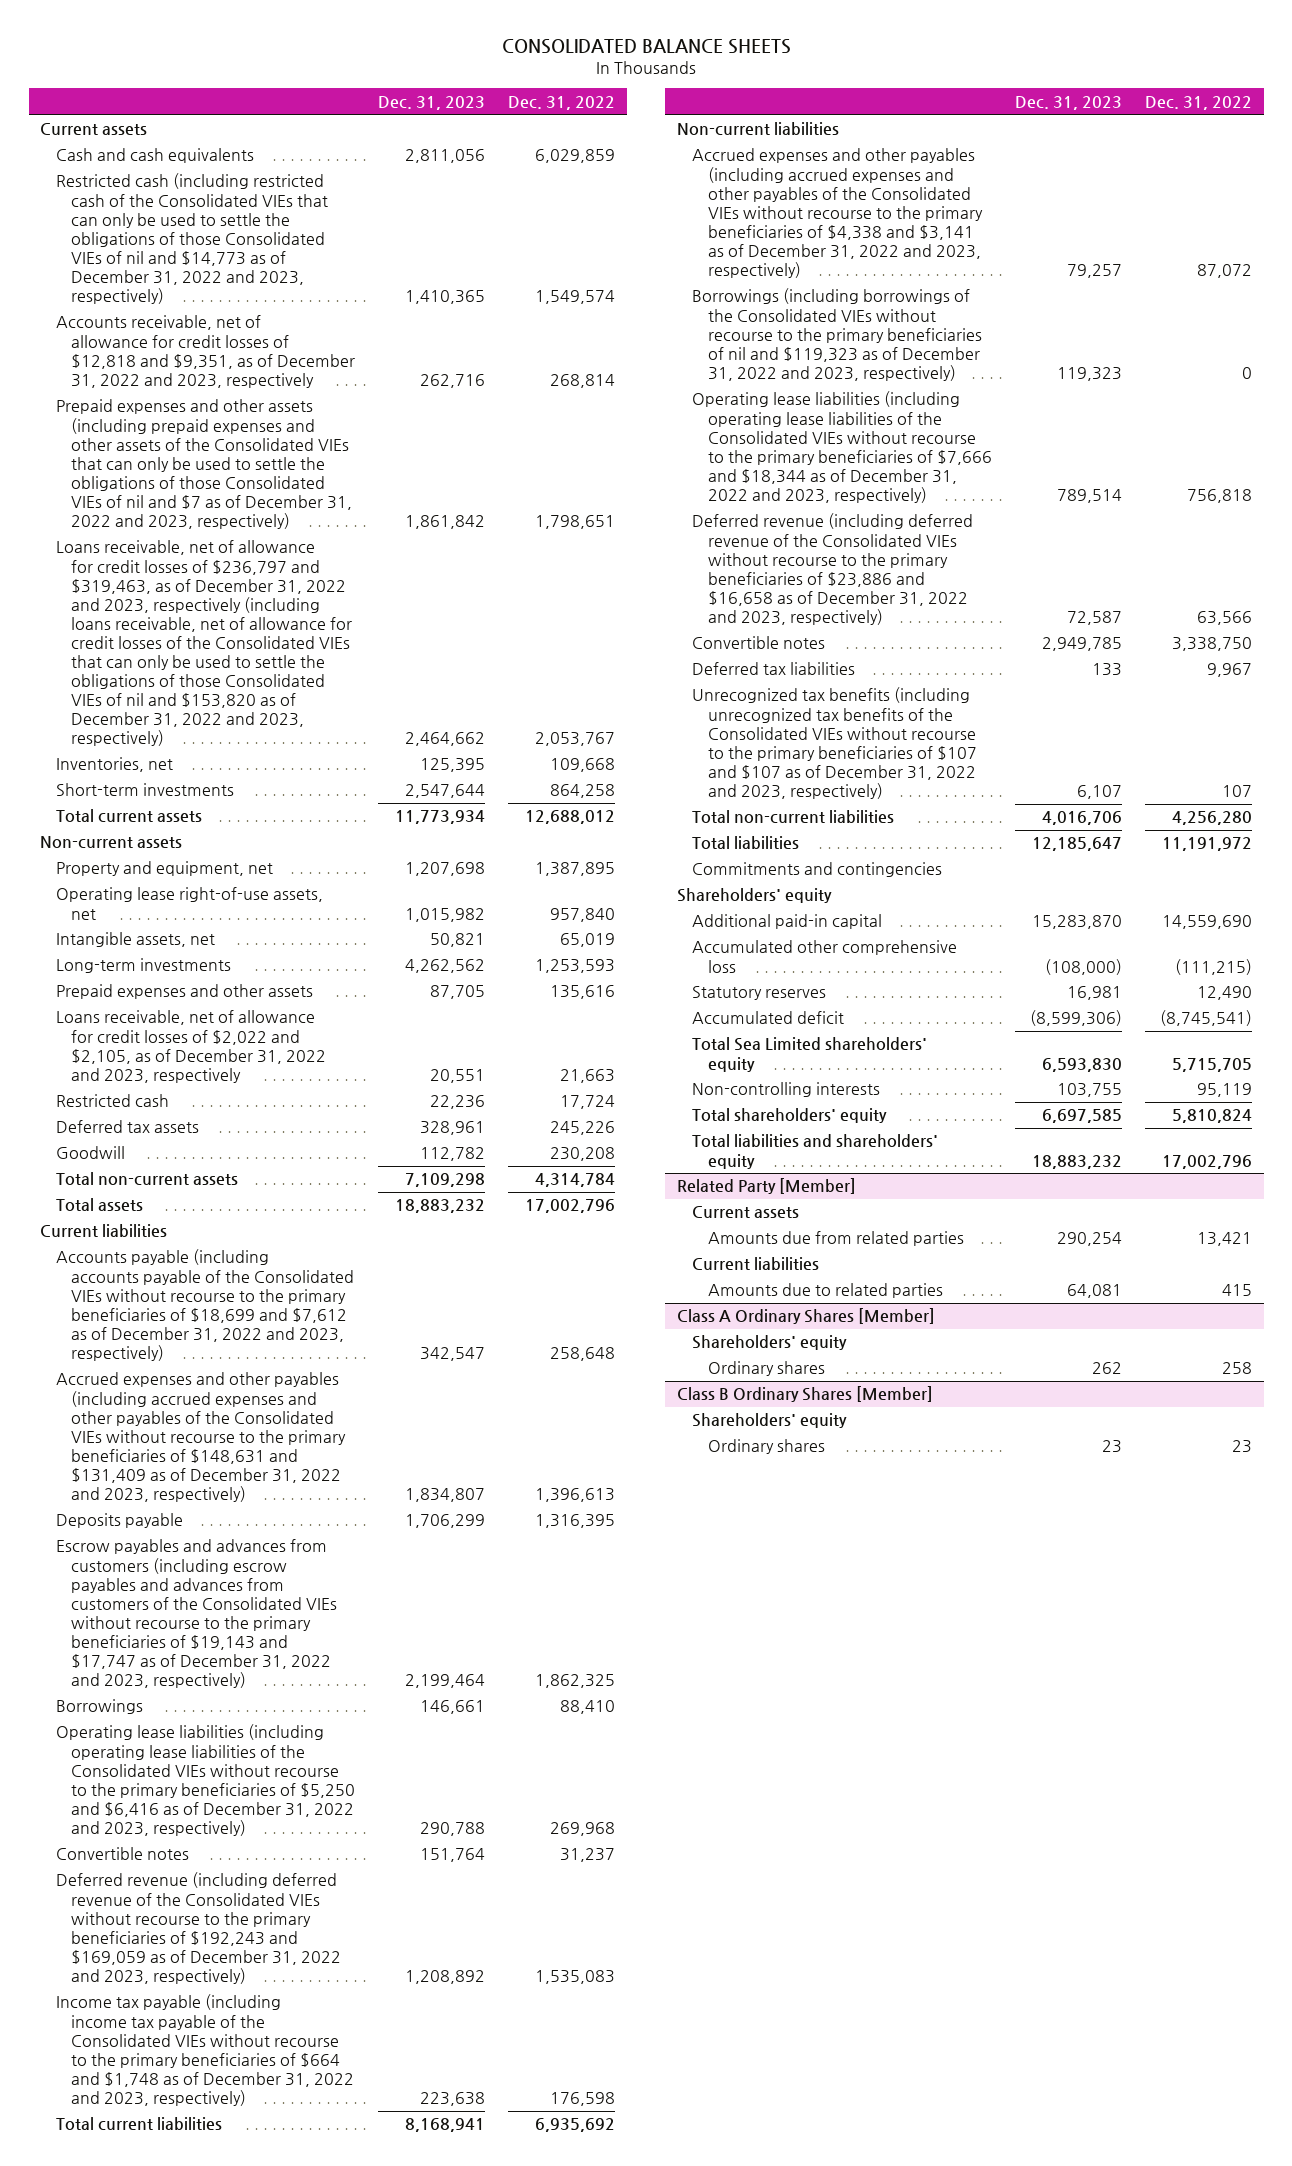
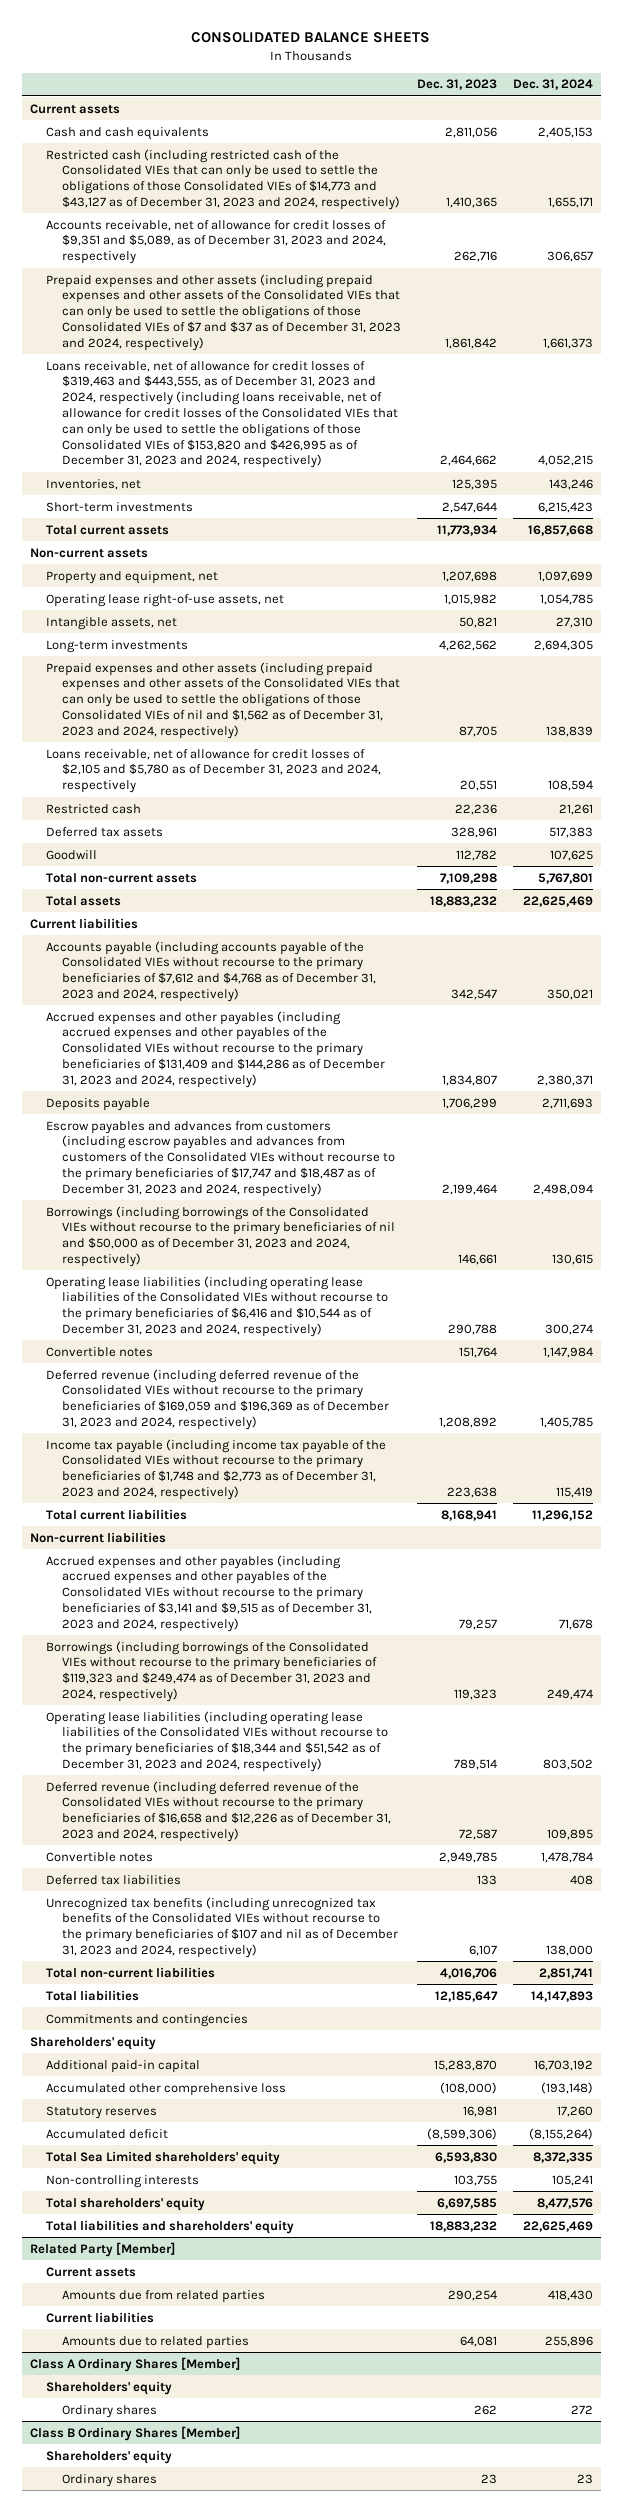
[508,95,616,110] Dec. 31, 2022 -> none
none -> [512,79,593,91] Dec. 31, 2024
[55,173,329,305] Restricted cash (including restricted cash of the Consolidated VIEs that can only be used to settle the obligations of those Consolidated VIEs of nil and $14,773 as of December 31, 2022 and 2023, respectively) -> [46,148,401,210] Restricted cash (including restricted cash of the Consolidated VIEs that can only be used to settle the obligations of those Consolidated VIEs of $14,773 and $43,127 as of December 31, 2023 and 2024, respectively)
[55,315,356,388] Accounts receivable, net of allowance for credit losses of $12,818 and $9,351, as of December 31, 2022 and 2023, respectively -> [46,219,387,265] Accounts receivable, net of allowance for credit losses of $9,351 and $5,089, as of December 31, 2023 and 2024, respectively
[55,399,353,530] Prepaid expenses and other assets (including prepaid expenses and other assets of the Consolidated VIEs that can only be used to settle the obligations of those Consolidated VIEs of nil and $7 as of December 31, 2022 and 2023, respectively) -> [46,273,402,351] Prepaid expenses and other assets (including prepaid expenses and other assets of the Consolidated VIEs that can only be used to settle the obligations of those Consolidated VIEs of $7 and $37 as of December 31, 2023 and 2024, respectively)
[55,540,353,747] Loans receivable, net of allowance for credit losses of $236,797 and $319,463, as of December 31, 2022 and 2023, respectively (including loans receivable, net of allowance for credit losses of the Consolidated VIEs that can only be used to settle the obligations of those Consolidated VIEs of nil and $153,820 as of December 31, 2022 and 2023, respectively) -> [46,360,399,469] Loans receivable, net of allowance for credit losses of $319,463 and $443,555, as of December 31, 2023 and 2024, respectively (including loans receivable, net of allowance for credit losses of the Consolidated VIEs that can only be used to settle the obligations of those Consolidated VIEs of $153,820 and $426,995 as of December 31, 2023 and 2024, respectively)
[55,984,313,1000] Prepaid expenses and other assets -> [46,661,401,739] Prepaid expenses and other assets (including prepaid expenses and other assets of the Consolidated VIEs that can only be used to settle the obligations of those Consolidated VIEs of nil and $1,562 as of December 31, 2023 and 2024, respectively)
[55,1010,327,1083] Loans receivable, net of allowance for credit losses of $2,022 and $2,105, as of December 31, 2022 and 2023, respectively -> [46,748,382,794] Loans receivable, net of allowance for credit losses of $2,105 and $5,780 as of December 31, 2023 and 2024, respectively
[55,1249,355,1361] Accounts payable (including accounts payable of the Consolidated VIEs without recourse to the primary beneficiaries of $18,699 and $7,612 as of December 31, 2022 and 2023, respectively) -> [46,940,377,1002] Accounts payable (including accounts payable of the Consolidated VIEs without recourse to the primary beneficiaries of $7,612 and $4,768 as of December 31, 2023 and 2024, respectively)
[55,1372,347,1503] Accrued expenses and other payables (including accrued expenses and other payables of the Consolidated VIEs without recourse to the primary beneficiaries of $148,631 and $131,409 as of December 31, 2022 and 2023, respectively) -> [46,1010,386,1088] Accrued expenses and other payables (including accrued expenses and other payables of the Consolidated VIEs without recourse to the primary beneficiaries of $131,409 and $144,286 as of December 31, 2023 and 2024, respectively)
[55,1539,338,1689] Escrow payables and advances from customers (including escrow payables and advances from customers of the Consolidated VIEs without recourse to the primary beneficiaries of $19,143 and $17,747 as of December 31, 2022 and 2023, respectively) -> [46,1120,396,1197] Escrow payables and advances from customers (including escrow payables and advances from customers of the Consolidated VIEs without recourse to the primary beneficiaries of $17,747 and $18,487 as of December 31, 2023 and 2024, respectively)
[55,1699,143,1715] Borrowings -> [46,1205,396,1267] Borrowings (including borrowings of the Consolidated VIEs without recourse to the primary beneficiaries of nil and $50,000 as of December 31, 2023 and 2024, respectively)
[55,1724,356,1836] Operating lease liabilities (including operating lease liabilities of the Consolidated VIEs without recourse to the primary beneficiaries of $5,250 and $6,416 as of December 31, 2022 and 2023, respectively) -> [46,1275,389,1337] Operating lease liabilities (including operating lease liabilities of the Consolidated VIEs without recourse to the primary beneficiaries of $6,416 and $10,544 as of December 31, 2023 and 2024, respectively)
[55,1872,342,1984] Deferred revenue (including deferred revenue of the Consolidated VIEs without recourse to the primary beneficiaries of $192,243 and $169,059 as of December 31, 2022 and 2023, respectively) -> [46,1368,390,1430] Deferred revenue (including deferred revenue of the Consolidated VIEs without recourse to the primary beneficiaries of $169,059 and $196,369 as of December 31, 2023 and 2024, respectively)
[55,1994,355,2106] Income tax payable (including income tax payable of the Consolidated VIEs without recourse to the primary beneficiaries of $664 and $1,748 as of December 31, 2022 and 2023, respectively) -> [46,1438,387,1500] Income tax payable (including income tax payable of the Consolidated VIEs without recourse to the primary beneficiaries of $1,748 and $2,773 as of December 31, 2023 and 2024, respectively)
[692,148,983,279] Accrued expenses and other payables (including accrued expenses and other payables of the Consolidated VIEs without recourse to the primary beneficiaries of $4,338 and $3,141 as of December 31, 2022 and 2023, respectively) -> [46,1554,373,1632] Accrued expenses and other payables (including accrued expenses and other payables of the Consolidated VIEs without recourse to the primary beneficiaries of $3,141 and $9,515 as of December 31, 2023 and 2024, respectively)
[692,288,982,381] Borrowings (including borrowings of the Consolidated VIEs without recourse to the primary beneficiaries of nil and $119,323 as of December 31, 2022 and 2023, respectively) -> [46,1640,378,1702] Borrowings (including borrowings of the Consolidated VIEs without recourse to the primary beneficiaries of $119,323 and $249,474 as of December 31, 2023 and 2024, respectively)
[692,391,992,503] Operating lease liabilities (including operating lease liabilities of the Consolidated VIEs without recourse to the primary beneficiaries of $7,666 and $18,344 as of December 31, 2022 and 2023, respectively) -> [46,1710,389,1772] Operating lease liabilities (including operating lease liabilities of the Consolidated VIEs without recourse to the primary beneficiaries of $18,344 and $51,542 as of December 31, 2023 and 2024, respectively)
[692,513,974,625] Deferred revenue (including deferred revenue of the Consolidated VIEs without recourse to the primary beneficiaries of $23,886 and $16,658 as of December 31, 2022 and 2023, respectively) -> [46,1780,392,1842] Deferred revenue (including deferred revenue of the Consolidated VIEs without recourse to the primary beneficiaries of $16,658 and $12,226 as of December 31, 2023 and 2024, respectively)
[692,687,977,799] Unrecognized tax benefits (including unrecognized tax benefits of the Consolidated VIEs without recourse to the primary beneficiaries of $107 and $107 as of December 31, 2022 and 2023, respectively) -> [46,1896,399,1958] Unrecognized tax benefits (including unrecognized tax benefits of the Consolidated VIEs without recourse to the primary beneficiaries of $107 and nil as of December 31, 2023 and 2024, respectively)

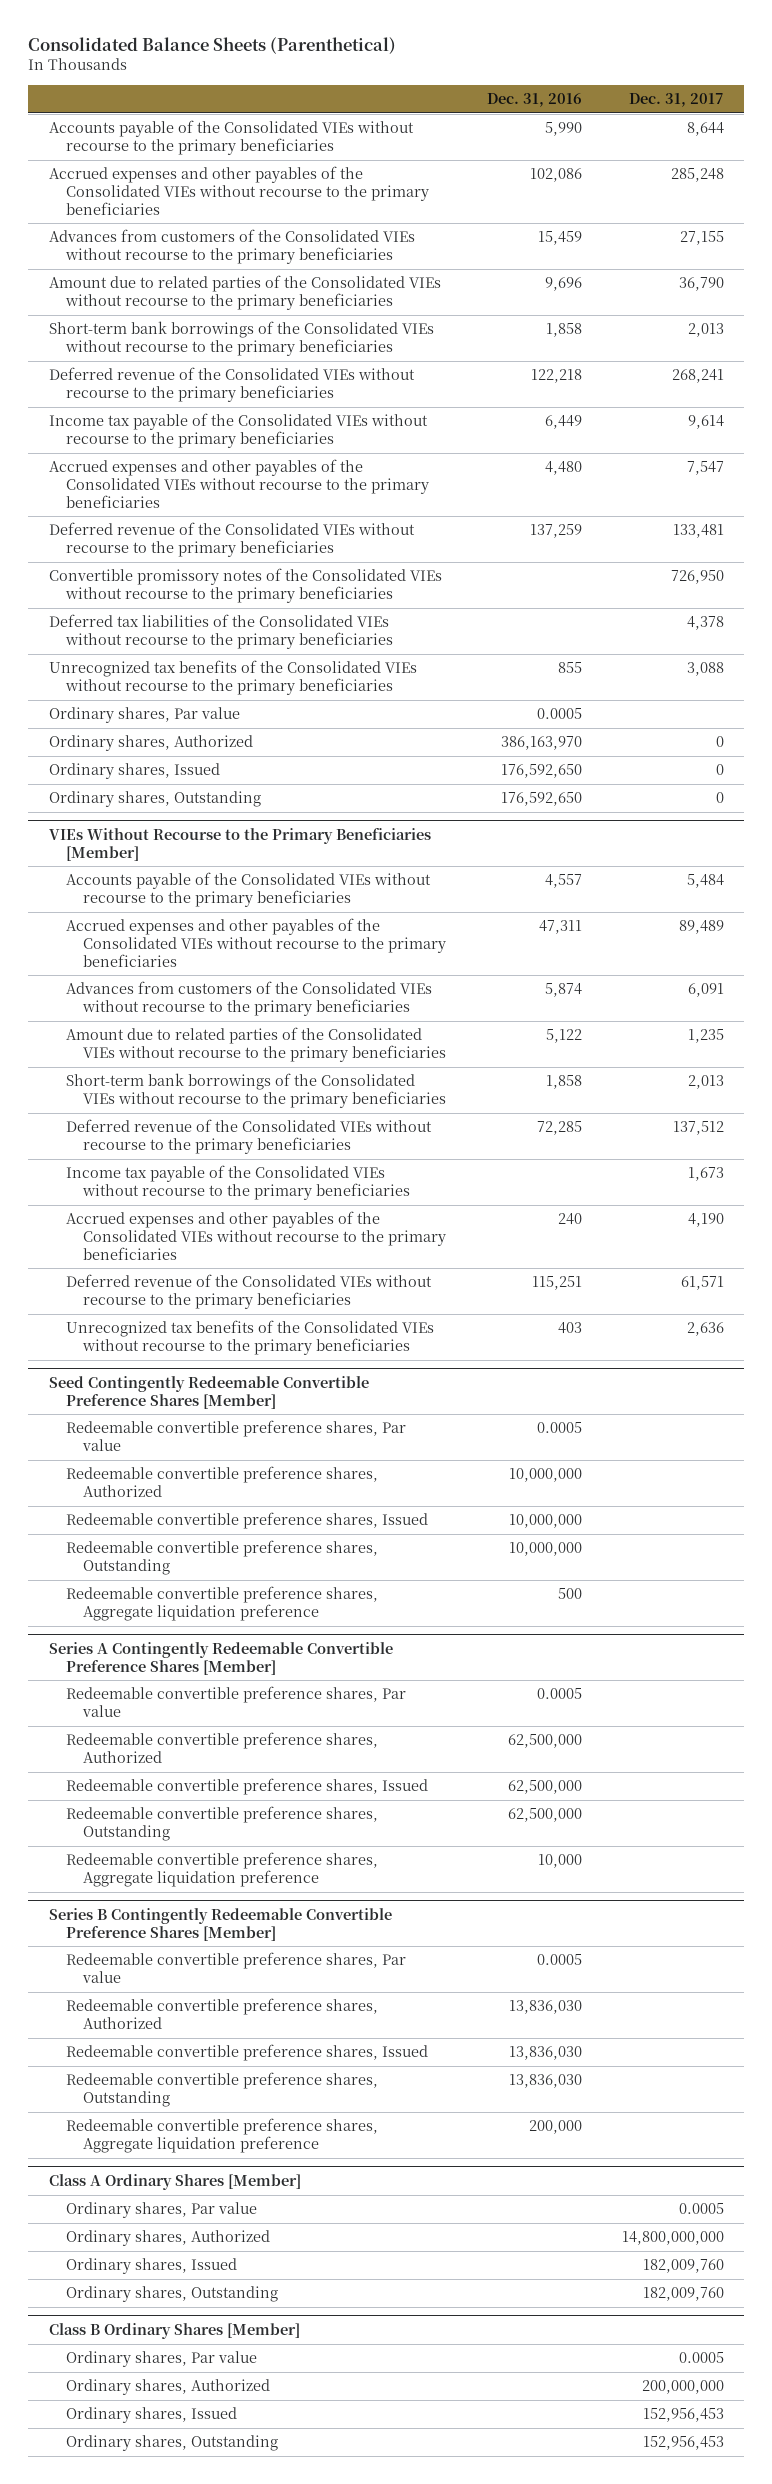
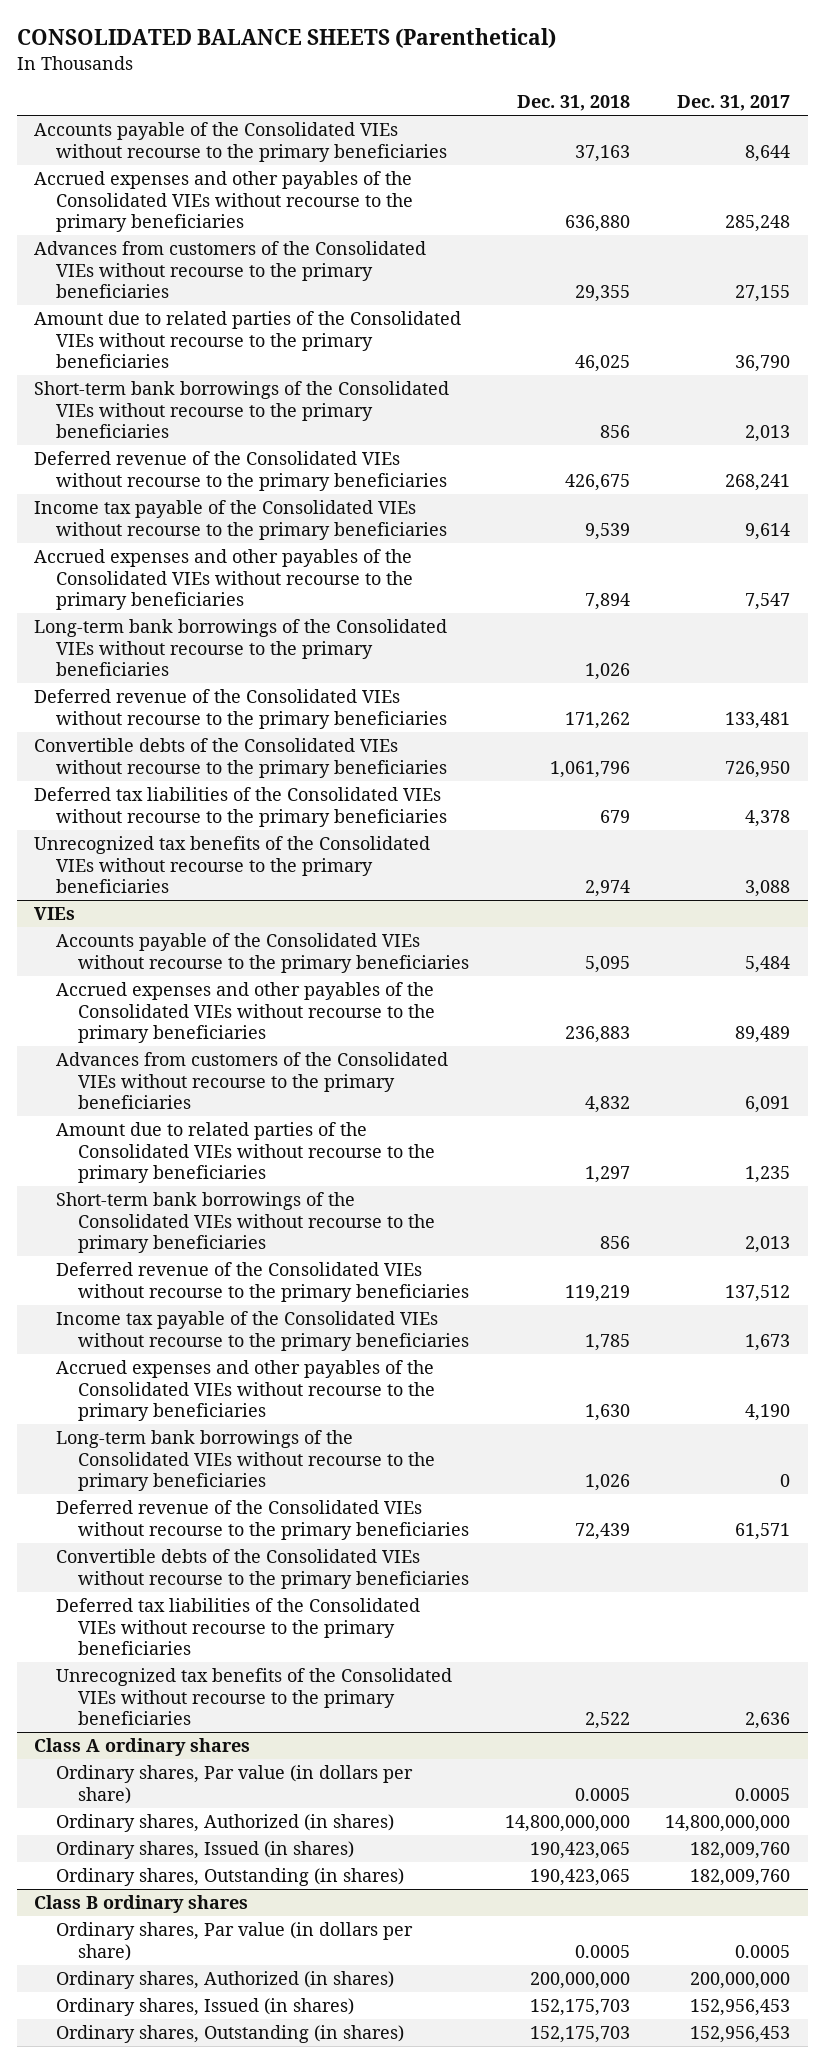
[28,36,397,54] Consolidated Balance Sheets (Parenthetical) -> [16,28,556,49] CONSOLIDATED BALANCE SHEETS (Parenthetical)
[486,93,582,108] Dec. 31, 2016 -> none
none -> [516,95,630,112] Dec. 31, 2018
none -> [34,619,448,677] Long-term bank borrowings of the Consolidated VIEs without recourse to the primary beneficiaries
[48,568,442,603] Convertible promissory notes of the Consolidated VIEs without recourse to the primary beneficiaries -> [34,738,448,778] Convertible debts of the Consolidated VIEs without recourse to the primary beneficiaries
[48,707,240,724] Ordinary shares, Par value -> none
[48,735,253,752] Ordinary shares, Authorized -> none
[48,763,220,780] Ordinary shares, Issued -> none
[48,791,261,808] Ordinary shares, Outstanding -> none
[48,828,431,861] VIEs Without Recourse to the Primary Beneficiaries [Member] -> [34,907,76,921] VIEs
none -> [56,1430,436,1492] Long-term bank borrowings of the Consolidated VIEs without recourse to the primary beneficiaries
none -> [56,1549,470,1589] Convertible debts of the Consolidated VIEs without recourse to the primary beneficiaries
none -> [56,1598,421,1656] Deferred tax liabilities of the Consolidated VIEs without recourse to the primary beneficiaries
[48,1376,369,1409] Seed Contingently Redeemable Convertible Preference Shares [Member] -> none
[65,1420,406,1451] Redeemable convertible preference shares, Par value -> none
[65,1466,378,1497] Redeemable convertible preference shares, Authorized -> none
[65,1512,428,1530] Redeemable convertible preference shares, Issued -> none
[65,1540,378,1575] Redeemable convertible preference shares, Outstanding -> none
[65,1586,378,1621] Redeemable convertible preference shares, Aggregate liquidation preference -> none
[48,1642,393,1675] Series A Contingently Redeemable Convertible Preference Shares [Member] -> none
[65,1686,406,1717] Redeemable convertible preference shares, Par value -> none
[65,1732,378,1763] Redeemable convertible preference shares, Authorized -> none
[65,1778,428,1796] Redeemable convertible preference shares, Issued -> none
[65,1806,378,1841] Redeemable convertible preference shares, Outstanding -> none
[65,1852,378,1887] Redeemable convertible preference shares, Aggregate liquidation preference -> none
[48,1908,392,1941] Series B Contingently Redeemable Convertible Preference Shares [Member] -> none
[65,1952,406,1983] Redeemable convertible preference shares, Par value -> none
[65,1998,378,2029] Redeemable convertible preference shares, Authorized -> none
[65,2044,428,2062] Redeemable convertible preference shares, Issued -> none
[65,2072,378,2107] Redeemable convertible preference shares, Outstanding -> none
[65,2118,378,2153] Redeemable convertible preference shares, Aggregate liquidation preference -> none
[48,2174,301,2191] Class A Ordinary Shares [Member] -> [34,1738,251,1757] Class A ordinary shares
[65,2202,257,2219] Ordinary shares, Par value -> [56,1765,414,1804] Ordinary shares, Par value (in dollars per share)
[65,2230,270,2247] Ordinary shares, Authorized -> [56,1814,395,1833] Ordinary shares, Authorized (in shares)
[65,2258,237,2275] Ordinary shares, Issued -> [56,1841,355,1860] Ordinary shares, Issued (in shares)
[65,2286,278,2303] Ordinary shares, Outstanding -> [56,1868,405,1887] Ordinary shares, Outstanding (in shares)
[48,2323,300,2340] Class B Ordinary Shares [Member] -> [34,1895,249,1914] Class B ordinary shares
[65,2351,257,2368] Ordinary shares, Par value -> [56,1922,414,1961] Ordinary shares, Par value (in dollars per share)
[65,2379,270,2396] Ordinary shares, Authorized -> [56,1971,395,1990] Ordinary shares, Authorized (in shares)
[65,2407,237,2424] Ordinary shares, Issued -> [56,1998,355,2017] Ordinary shares, Issued (in shares)
[65,2435,278,2452] Ordinary shares, Outstanding -> [56,2025,405,2044] Ordinary shares, Outstanding (in shares)

